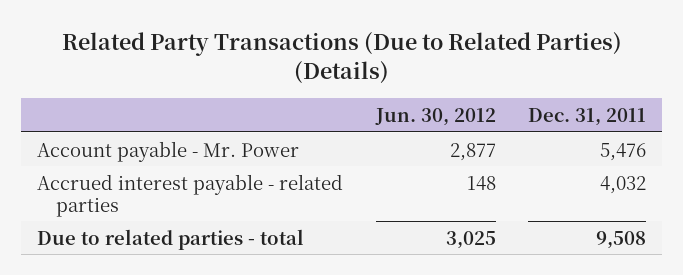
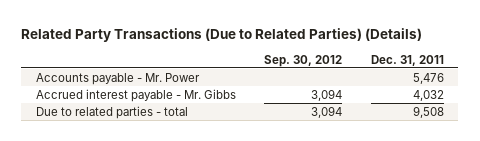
[374,107,496,126] Jun. 30, 2012 -> none
none -> [264,54,343,67] Sep. 30, 2012
[37,140,300,162] Account payable - Mr. Power -> [35,72,200,85] Accounts payable - Mr. Power
[37,173,344,217] Accrued interest payable - related parties -> [35,88,236,102] Accrued interest payable - Mr. Gibbs

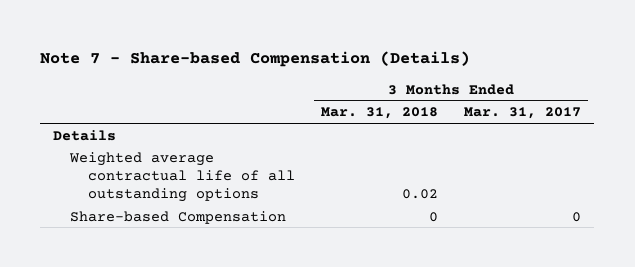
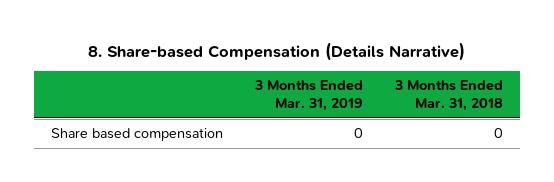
[40,51,471,68] Note 7 - Share-based Compensation (Details) -> [88,41,466,61] 8. Share-based Compensation (Details Narrative)
[464,107,582,120] Mar. 31, 2017 -> none
none -> [254,80,364,112] 3 Months Ended Mar. 31, 2019
[53,129,117,141] Details -> none
[69,151,295,203] Weighted average contractual life of all outstanding options -> none
[70,210,287,224] Share-based Compensation -> [50,128,223,142] Share based compensation

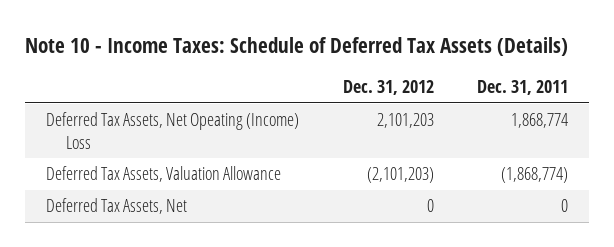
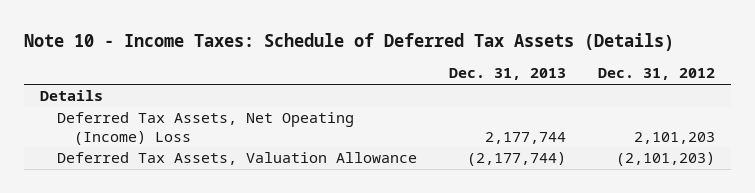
[476,79,568,95] Dec. 31, 2011 -> none
none -> [449,68,567,81] Dec. 31, 2013
none -> [40,90,104,102] Details
[46,198,188,215] Deferred Tax Assets, Net -> none

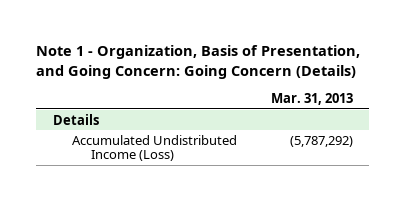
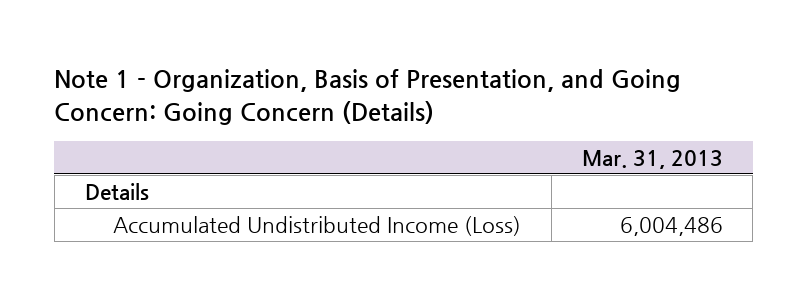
[289,135,353,147] (5,787,292) -> [619,216,723,236] 6,004,486

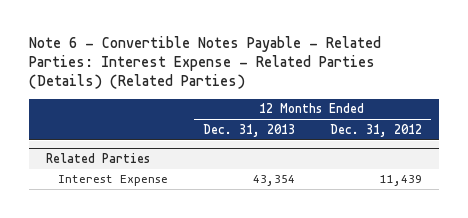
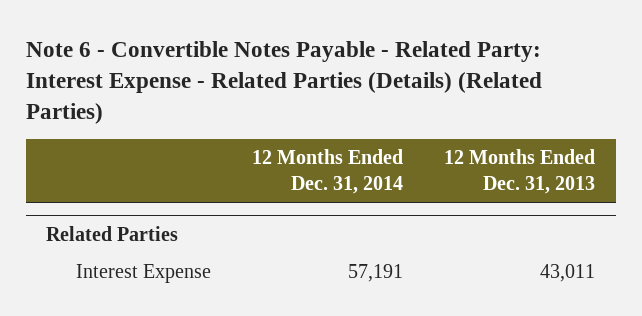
[28,35,381,90] Note 6 - Convertible Notes Payable - Related Parties: Interest Expense - Related Parties (Details) (Related Parties) -> [25,40,542,125] Note 6 - Convertible Notes Payable - Related Party: Interest Expense - Related Parties (Details) (Related Parties)
[329,123,422,137] Dec. 31, 2012 -> none
none -> [252,149,404,195] 12 Months Ended Dec. 31, 2014
[252,175,295,187] 43,354 -> [540,263,596,282] 43,011

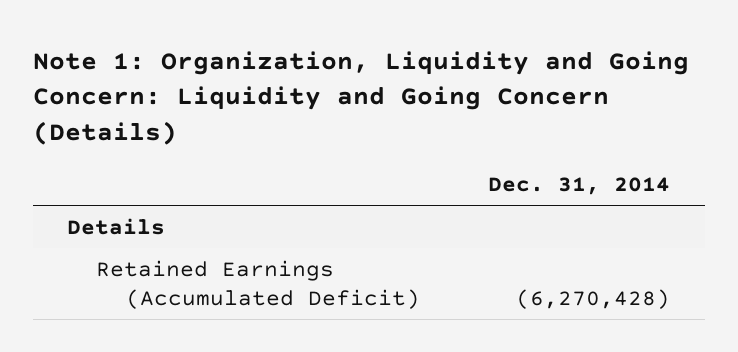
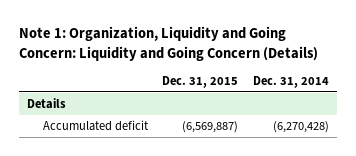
none -> [162,76,239,89] Dec. 31, 2015
[96,259,420,309] Retained Earnings (Accumulated Deficit) -> [42,120,149,132] Accumulated deficit

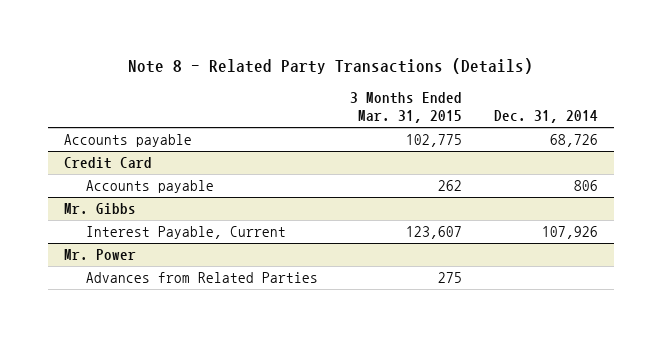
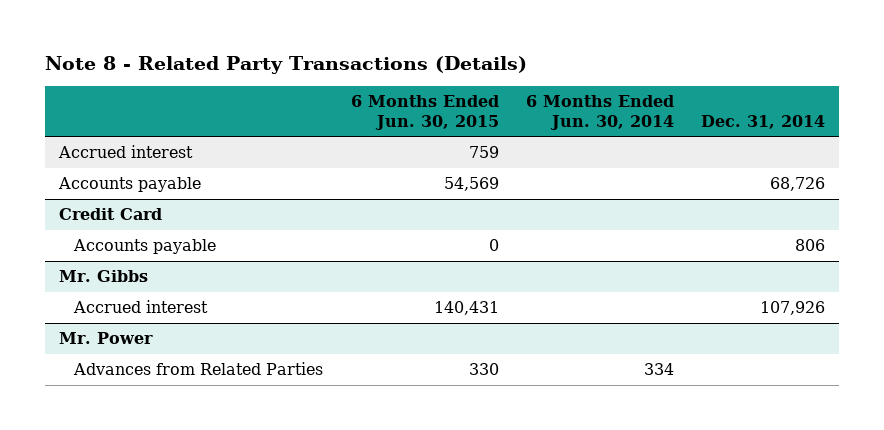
[350,92,463,124] 3 Months Ended Mar. 31, 2015 -> none
none -> [350,95,499,130] 6 Months Ended Jun. 30, 2015
none -> [525,95,674,130] 6 Months Ended Jun. 30, 2014
none -> [57,145,193,159] Accrued interest
[86,226,287,240] Interest Payable, Current -> [73,300,209,314] Accrued interest

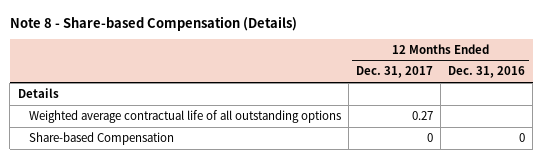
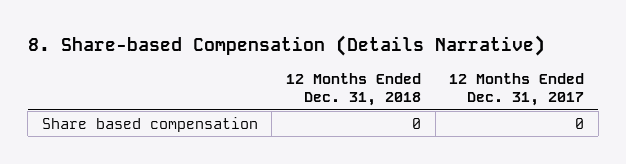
[9,15,297,31] Note 8 - Share-based Compensation (Details) -> [27,35,545,57] 8. Share-based Compensation (Details Narrative)
[448,66,526,79] Dec. 31, 2016 -> none
none -> [286,73,422,107] 12 Months Ended Dec. 31, 2018
[17,87,59,98] Details -> none
[28,109,341,123] Weighted average contractual life of all outstanding options -> none
[28,131,174,145] Share-based Compensation -> [41,116,258,132] Share based compensation

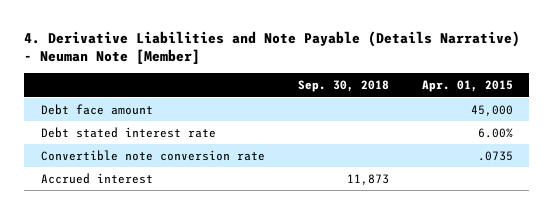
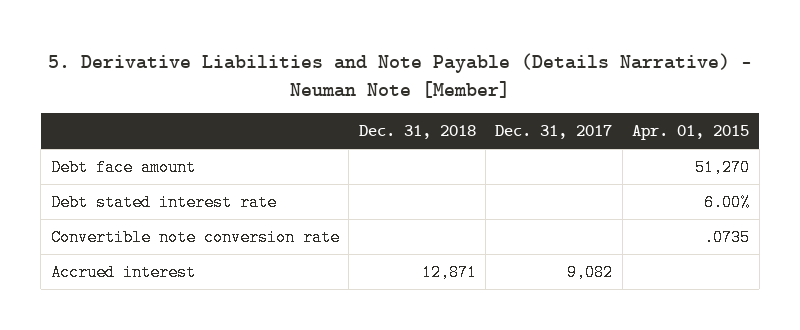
[24,30,521,65] 4. Derivative Liabilities and Note Payable (Details Narrative) - Neuman Note [Member] -> [47,53,752,98] 5. Derivative Liabilities and Note Payable (Details Narrative) - Neuman Note [Member]
[297,80,389,93] Sep. 30, 2018 -> none
none -> [358,125,476,140] Dec. 31, 2018
none -> [495,125,613,140] Dec. 31, 2017
[470,104,513,116] 45,000 -> [695,158,751,176] 51,270

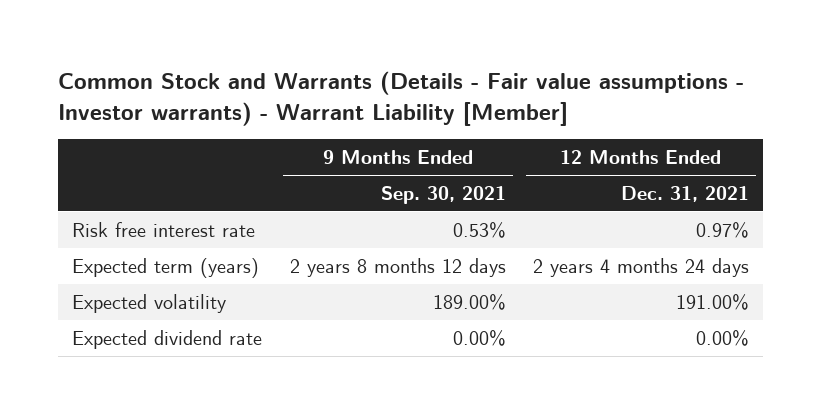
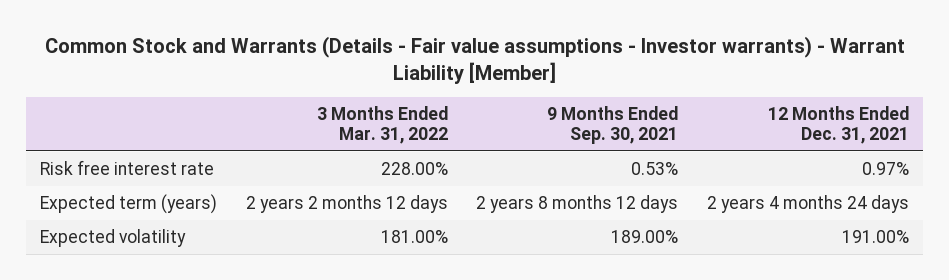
none -> [316,106,448,145] 3 Months Ended Mar. 31, 2022
[71,329,262,349] Expected dividend rate -> none

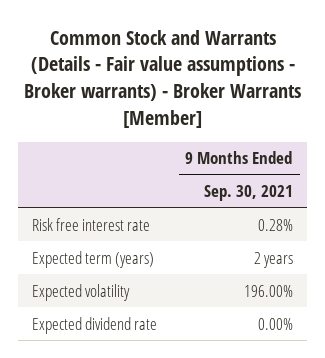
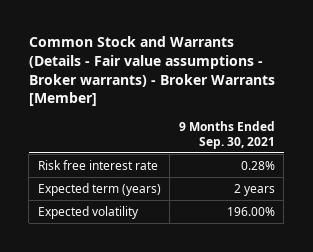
[32,316,158,334] Expected dividend rate -> none

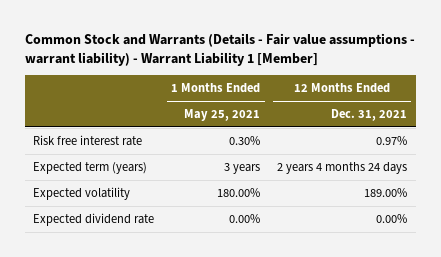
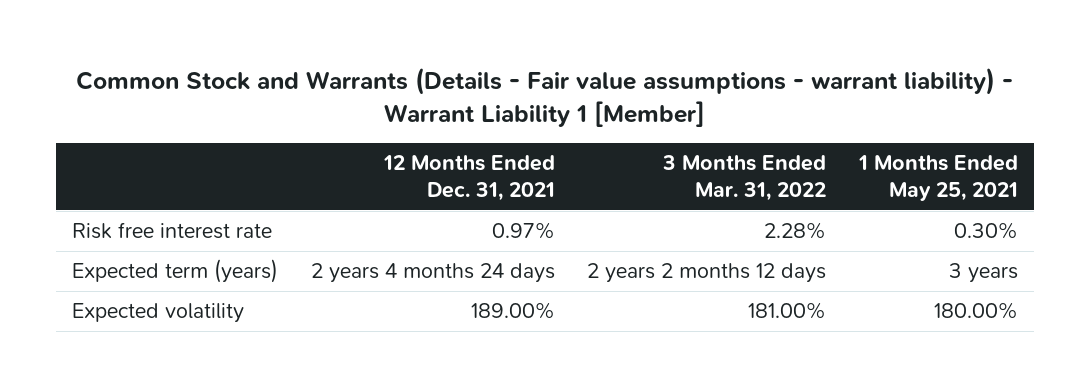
none -> [662,155,827,201] 3 Months Ended Mar. 31, 2022
[33,212,155,226] Expected dividend rate -> none

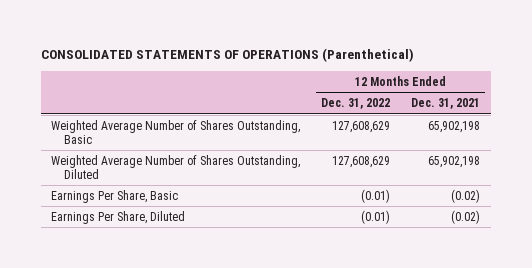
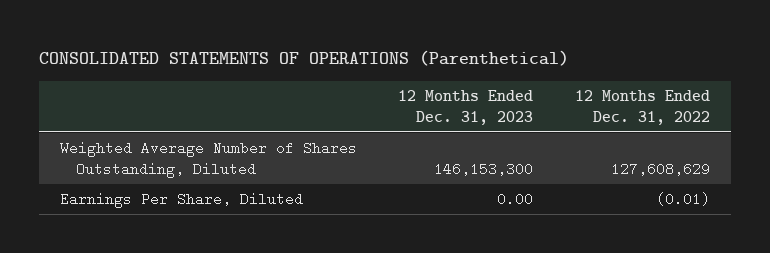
[411,98,481,110] Dec. 31, 2021 -> none
none -> [398,90,534,125] 12 Months Ended Dec. 31, 2023
[51,119,301,144] Weighted Average Number of Shares Outstanding, Basic -> none
[51,189,179,203] Earnings Per Share, Basic -> none

